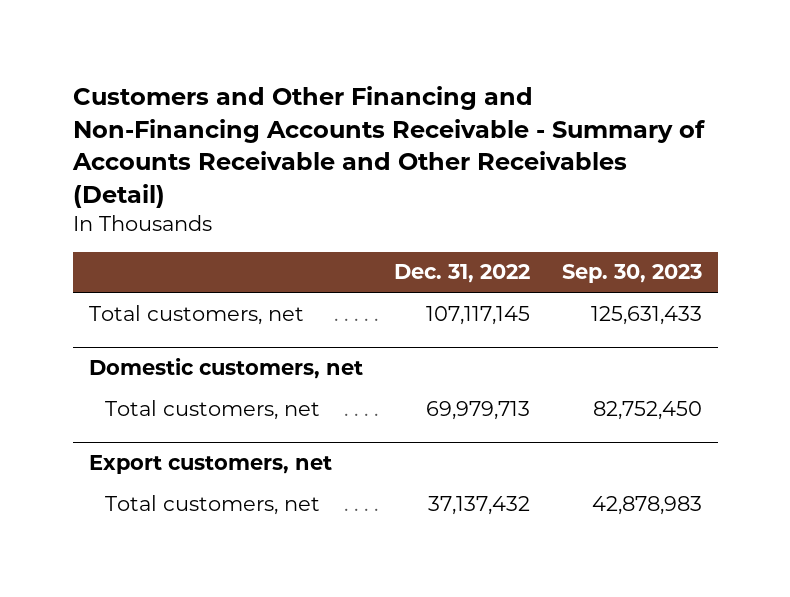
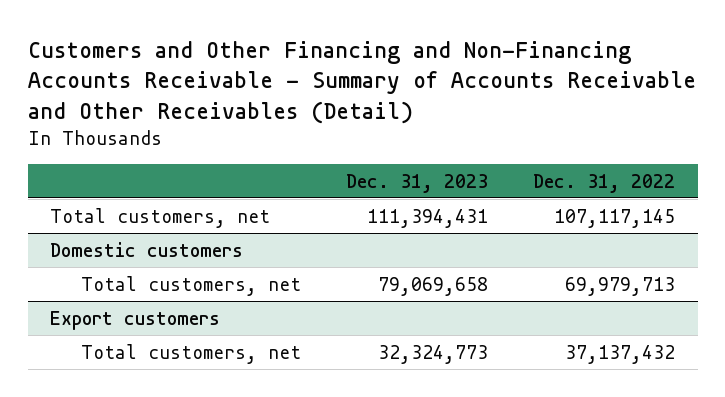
[561,264,702,284] Sep. 30, 2023 -> none
none -> [346,173,489,193] Dec. 31, 2023
[88,358,363,380] Domestic customers, net -> [50,241,244,257] Domestic customers
[88,455,332,475] Export customers, net -> [50,310,221,330] Export customers

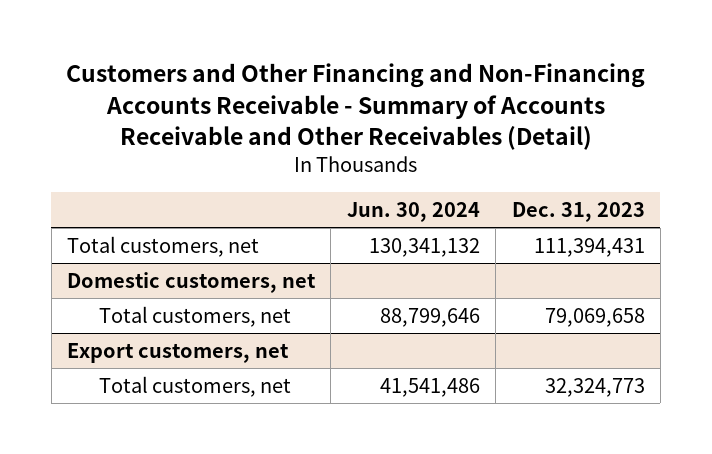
[533,173,676,193] Dec. 31, 2022 -> none
none -> [346,201,480,222] Jun. 30, 2024
[50,241,244,257] Domestic customers -> [67,271,317,293] Domestic customers, net
[50,310,221,330] Export customers -> [67,342,290,363] Export customers, net

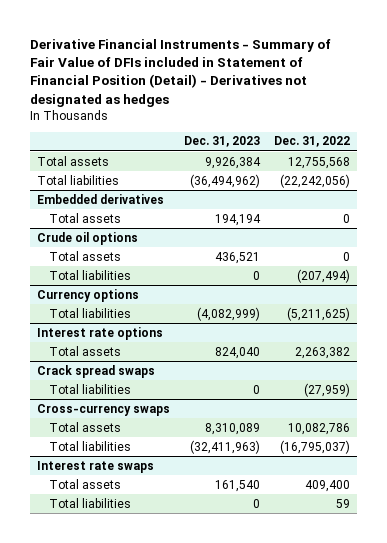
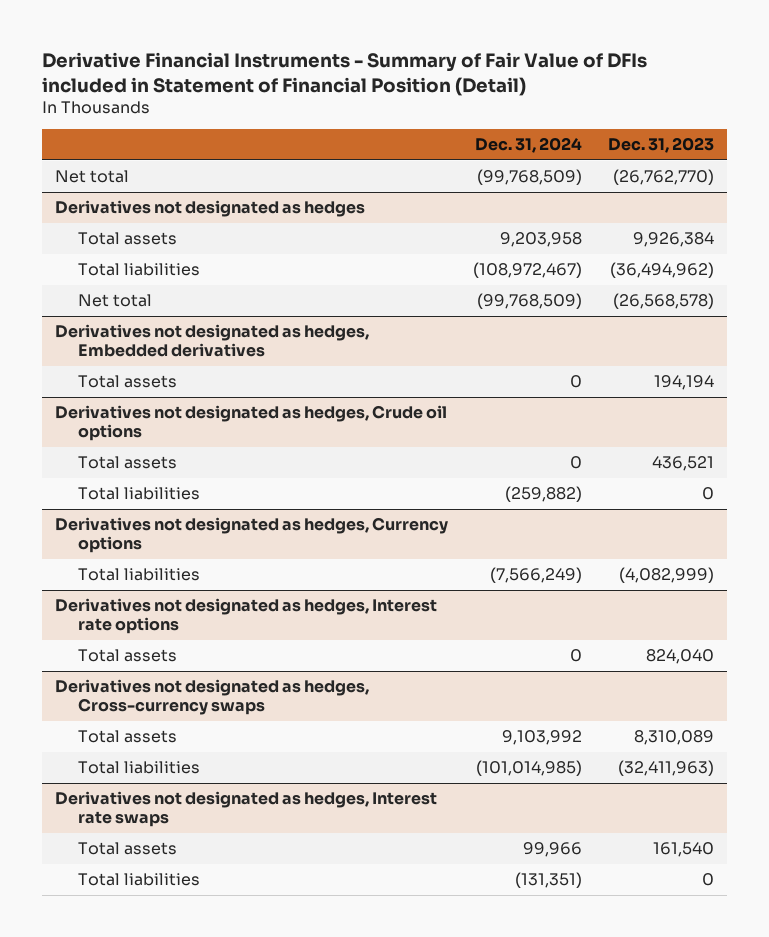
[30,38,332,107] Derivative Financial Instruments - Summary of Fair Value of DFIs included in Statement of Financial Position (Detail) - Derivatives not designated as hedges -> [42,51,648,96] Derivative Financial Instruments - Summary of Fair Value of DFIs included in Statement of Financial Position (Detail)
[274,136,351,148] Dec. 31, 2022 -> none
none -> [475,137,583,154] Dec. 31, 2024
none -> [54,170,129,184] Net total
none -> [54,200,365,218] Derivatives not designated as hedges
[37,193,165,204] Embedded derivatives -> none
none -> [78,294,153,308] Net total
none -> [54,324,369,358] Derivatives not designated as hedges, Embedded derivatives
[37,231,139,245] Crude oil options -> none
none -> [54,405,447,442] Derivatives not designated as hedges, Crude oil options
[37,288,140,302] Currency options -> none
none -> [54,517,448,554] Derivatives not designated as hedges, Currency options
[37,326,164,340] Interest rate options -> none
none -> [54,598,437,635] Derivatives not designated as hedges, Interest rate options
[37,364,156,378] Crack spread swaps -> none
[49,383,132,394] Total liabilities -> none
[37,403,171,416] Cross-currency swaps -> none
none -> [54,679,369,716] Derivatives not designated as hedges, Cross-currency swaps
[37,460,155,473] Interest rate swaps -> none
none -> [54,791,437,828] Derivatives not designated as hedges, Interest rate swaps

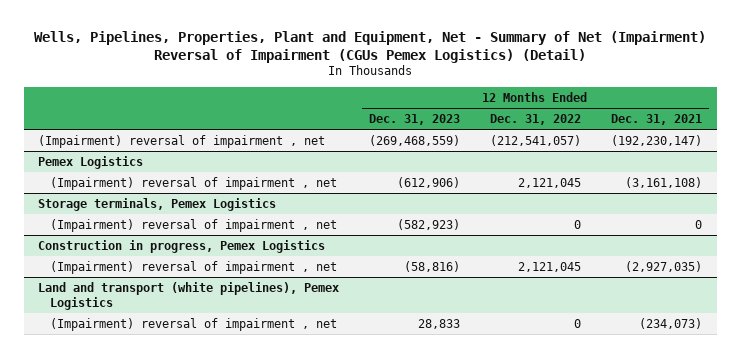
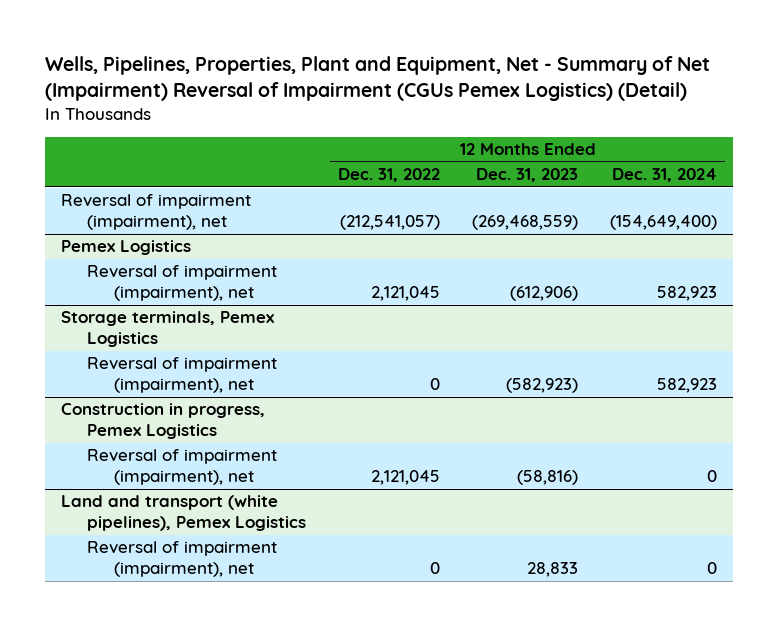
[610,114,702,126] Dec. 31, 2021 -> none
none -> [612,168,718,183] Dec. 31, 2024
[38,134,326,148] (Impairment) reversal of impairment , net -> [60,194,251,231] Reversal of impairment (impairment), net
[49,176,337,190] (Impairment) reversal of impairment , net -> [87,265,278,302] Reversal of impairment (impairment), net
[49,218,337,232] (Impairment) reversal of impairment , net -> [87,357,278,394] Reversal of impairment (impairment), net
[49,260,337,274] (Impairment) reversal of impairment , net -> [87,449,278,486] Reversal of impairment (impairment), net
[49,317,337,331] (Impairment) reversal of impairment , net -> [87,541,278,578] Reversal of impairment (impairment), net

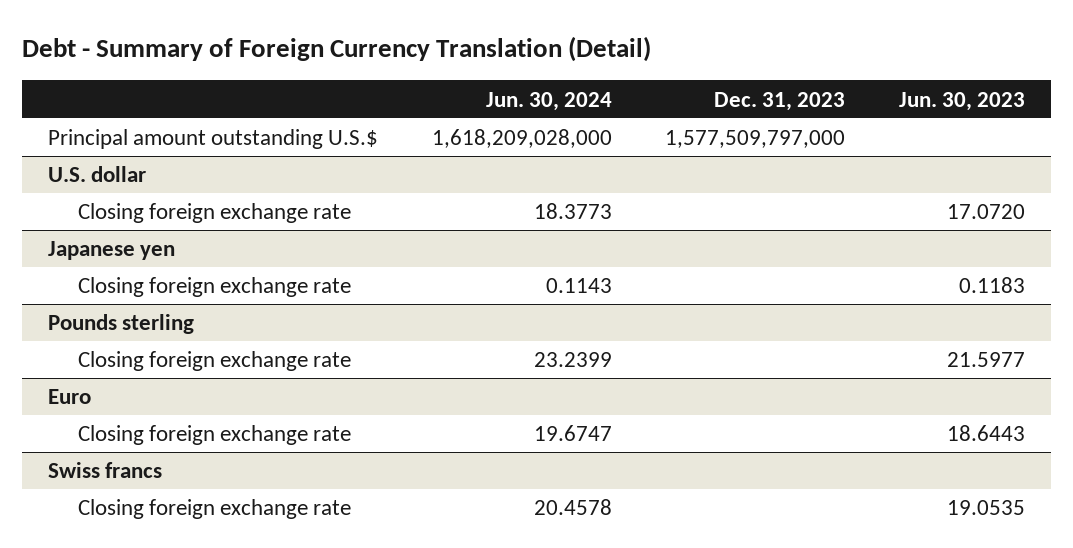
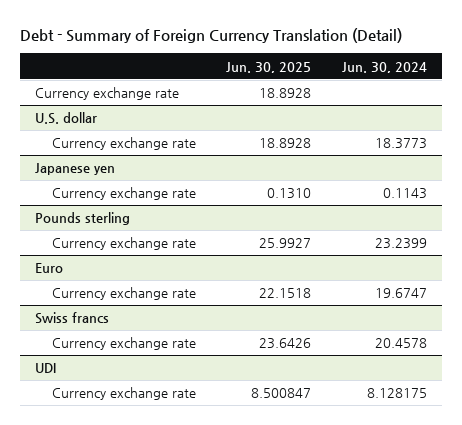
[714,91,846,111] Dec. 31, 2023 -> none
[898,91,1025,111] Jun. 30, 2023 -> none
none -> [226,61,312,73] Jun. 30, 2025
[48,129,379,150] Principal amount outstanding U.S.$ -> none
none -> [35,87,180,101] Currency exchange rate
[77,203,351,224] Closing foreign exchange rate -> [52,137,197,151] Currency exchange rate
[77,277,351,298] Closing foreign exchange rate -> [52,187,197,201] Currency exchange rate
[77,351,351,372] Closing foreign exchange rate -> [52,237,197,251] Currency exchange rate
[77,425,351,446] Closing foreign exchange rate -> [52,287,197,301] Currency exchange rate
[77,499,351,520] Closing foreign exchange rate -> [52,337,197,351] Currency exchange rate
none -> [35,363,57,374] UDI
none -> [52,387,197,401] Currency exchange rate

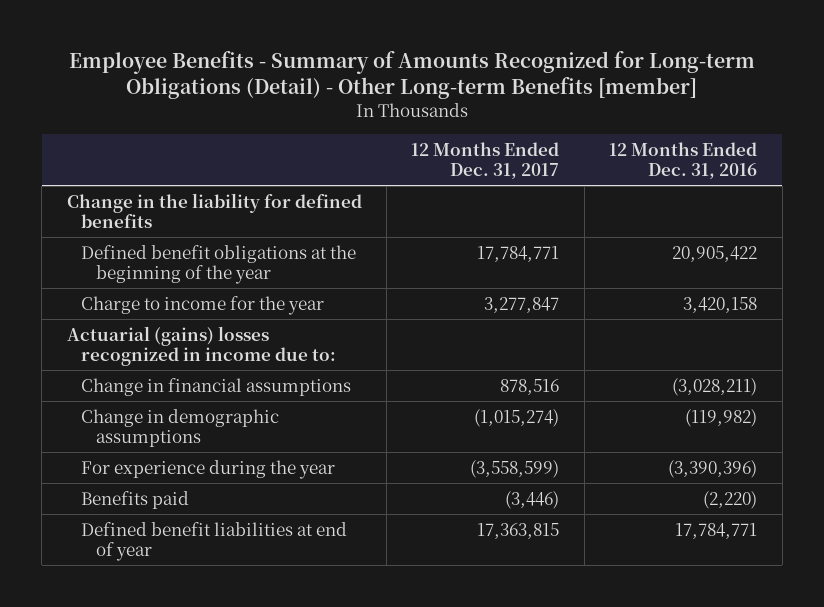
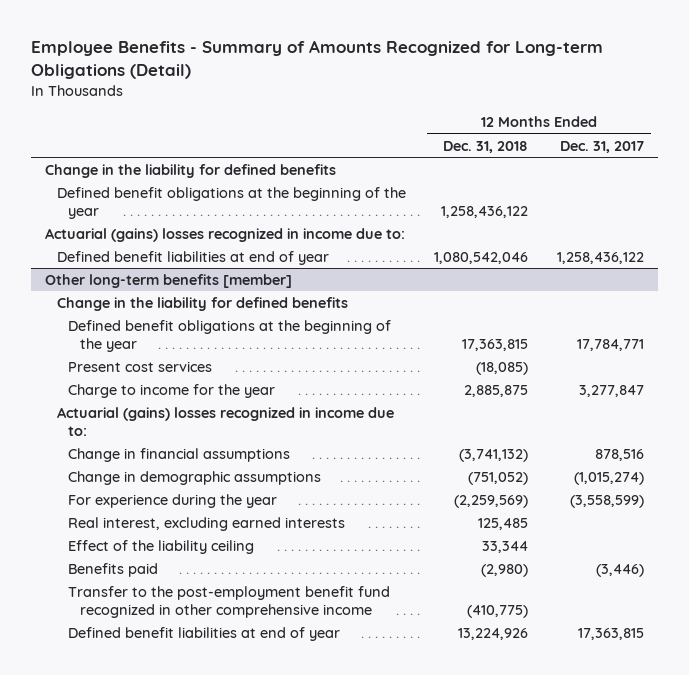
[68,50,755,100] Employee Benefits - Summary of Amounts Recognized for Long-term Obligations (Detail) - Other Long-term Benefits [member] -> [30,40,603,80] Employee Benefits - Summary of Amounts Recognized for Long-term Obligations (Detail)
[609,141,758,179] 12 Months Ended Dec. 31, 2016 -> none
none -> [443,140,529,153] Dec. 31, 2018
none -> [56,186,406,220] Defined benefit obligations at the beginning of the year
none -> [45,227,406,242] Actuarial (gains) losses recognized in income due to:
none -> [56,250,329,265] Defined benefit liabilities at end of year
none -> [45,273,293,288] Other long-term benefits [member]
none -> [56,296,348,311] Change in the liability for defined benefits
none -> [68,360,213,372] Present cost services
none -> [68,516,346,531] Real interest, excluding earned interests
none -> [68,539,255,554] Effect of the liability ceiling
none -> [68,585,391,619] Transfer to the post-employment benefit fund recognized in other comprehensive income

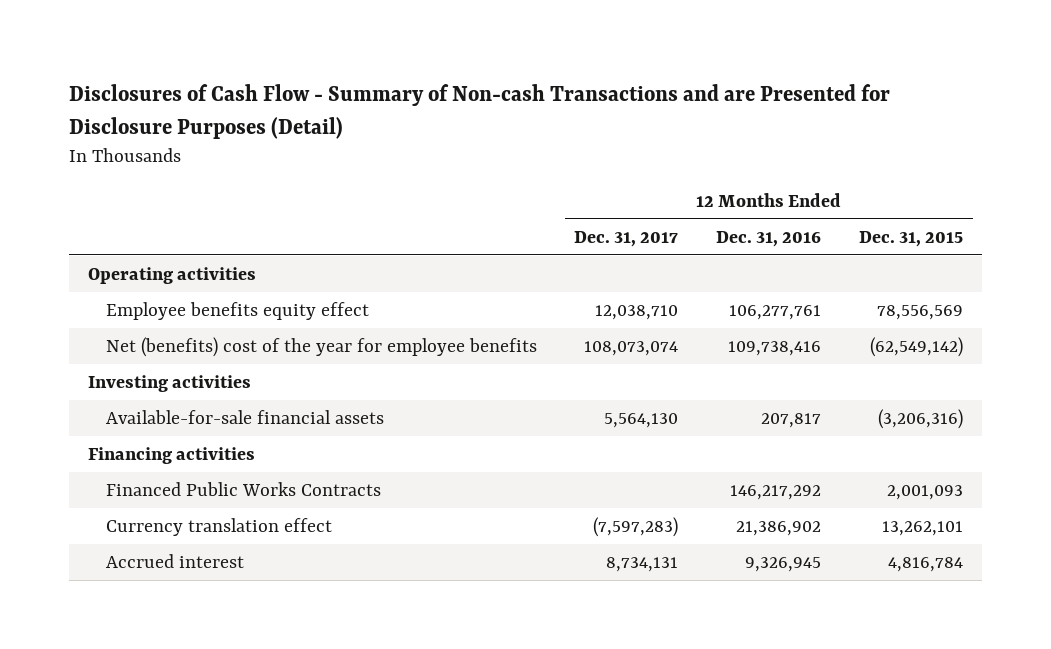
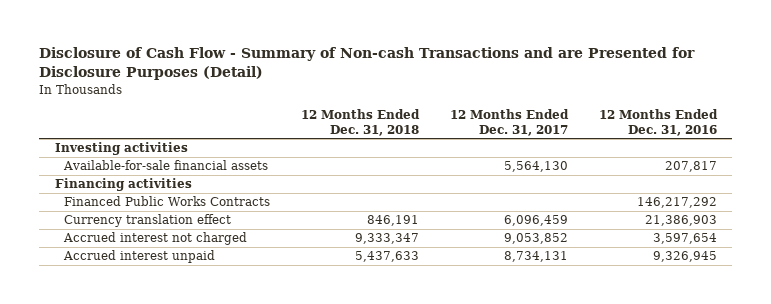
[68,84,890,139] Disclosures of Cash Flow - Summary of Non-cash Transactions and are Presented for Disclosure Purposes (Detail) -> [39,47,696,81] Disclosure of Cash Flow - Summary of Non-cash Transactions and are Presented for Disclosure Purposes (Detail)
[859,230,964,247] Dec. 31, 2015 -> none
none -> [300,109,420,136] 12 Months Ended Dec. 31, 2018
[87,266,256,284] Operating activities -> none
[105,301,369,320] Employee benefits equity effect -> none
[105,336,537,357] Net (benefits) cost of the year for employee benefits -> none
[593,516,679,537] (7,597,283) -> [503,215,568,227] 6,096,459
[736,520,822,536] 21,386,902 -> [644,215,717,227] 21,386,903
none -> [63,232,248,246] Accrued interest not charged
[105,553,244,568] Accrued interest -> [63,250,216,264] Accrued interest unpaid

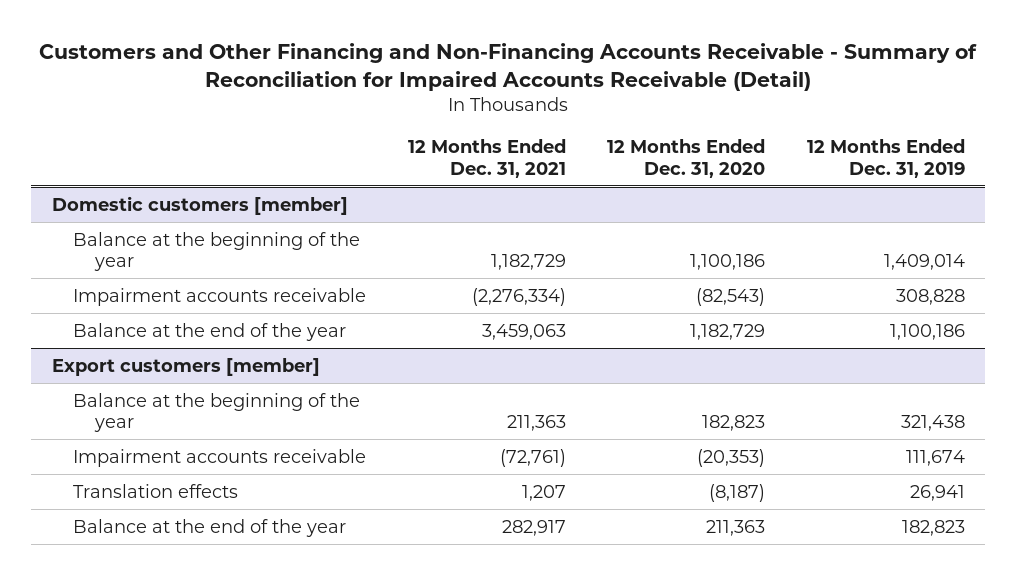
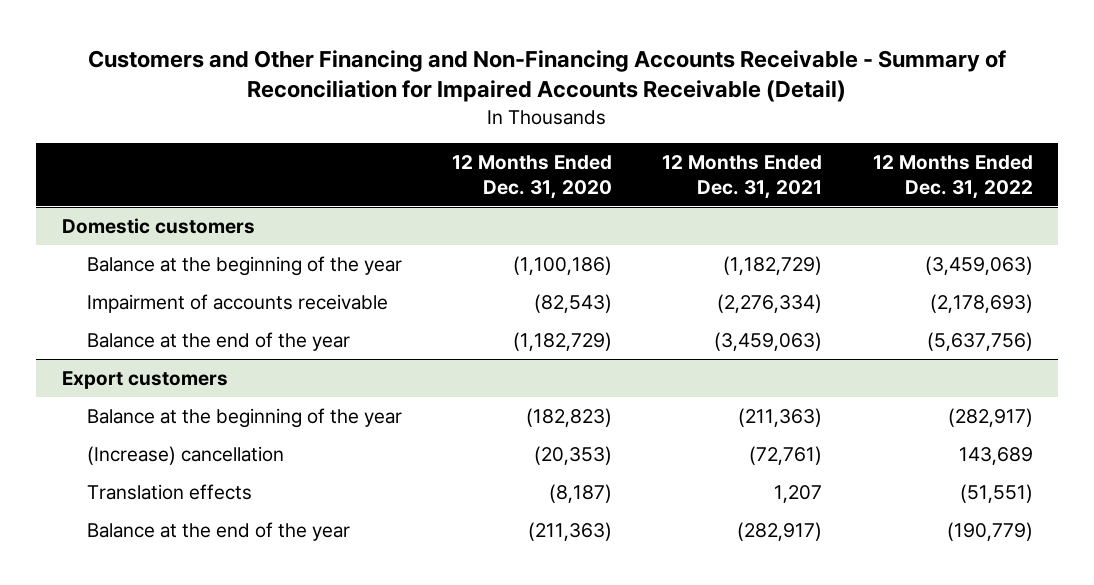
[806,139,965,178] 12 Months Ended Dec. 31, 2019 -> none
none -> [872,155,1033,199] 12 Months Ended Dec. 31, 2022
[51,195,348,215] Domestic customers [member] -> [61,217,255,234] Domestic customers
[490,254,566,271] 1,182,729 -> [723,255,823,275] (1,182,729)
[690,254,766,271] 1,100,186 -> [513,255,613,275] (1,100,186)
[73,287,367,306] Impairment accounts receivable -> [87,293,389,313] Impairment of accounts receivable
[481,323,566,340] 3,459,063 -> [714,331,823,351] (3,459,063)
[690,323,766,340] 1,182,729 -> [513,331,613,351] (1,182,729)
[51,357,320,376] Export customers [member] -> [61,370,228,389] Export customers
[506,415,566,432] 211,363 -> [738,407,823,427] (211,363)
[702,415,766,432] 182,823 -> [526,407,613,427] (182,823)
[73,448,367,467] Impairment accounts receivable -> [87,445,285,465] (Increase) cancellation
[501,519,566,536] 282,917 -> [737,521,823,541] (282,917)
[706,519,766,536] 211,363 -> [528,521,613,541] (211,363)

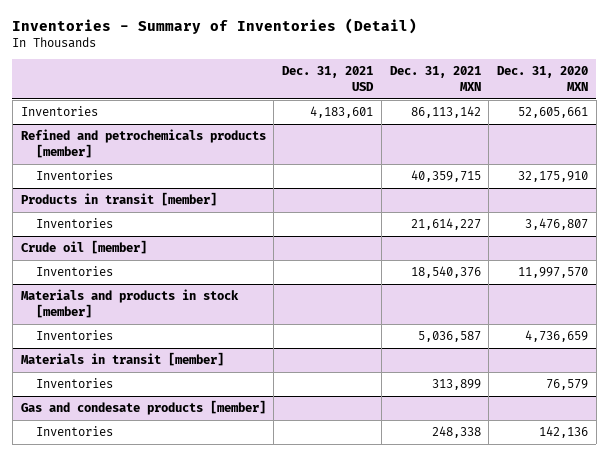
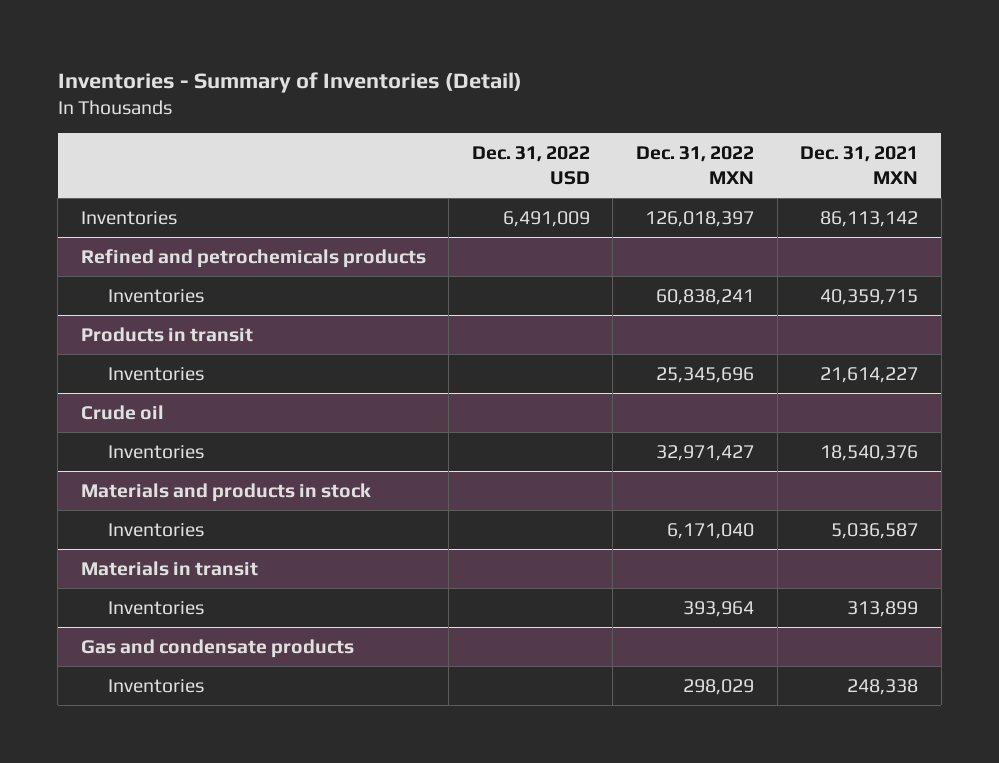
[282,66,375,91] Dec. 31, 2021 USD -> none
[497,66,589,91] Dec. 31, 2020 MXN -> none
none -> [471,145,590,185] Dec. 31, 2022 USD
none -> [636,145,755,184] Dec. 31, 2022 MXN
[20,129,266,158] Refined and petrochemicals products [member] -> [80,248,426,268] Refined and petrochemicals products
[20,192,217,207] Products in transit [member] -> [80,326,253,342] Products in transit
[20,240,147,255] Crude oil [member] -> [80,404,164,420] Crude oil
[20,289,239,318] Materials and products in stock [member] -> [80,482,371,502] Materials and products in stock
[20,352,224,367] Materials in transit [member] -> [80,560,258,576] Materials in transit
[20,400,266,416] Gas and condesate products [member] -> [80,638,354,658] Gas and condensate products

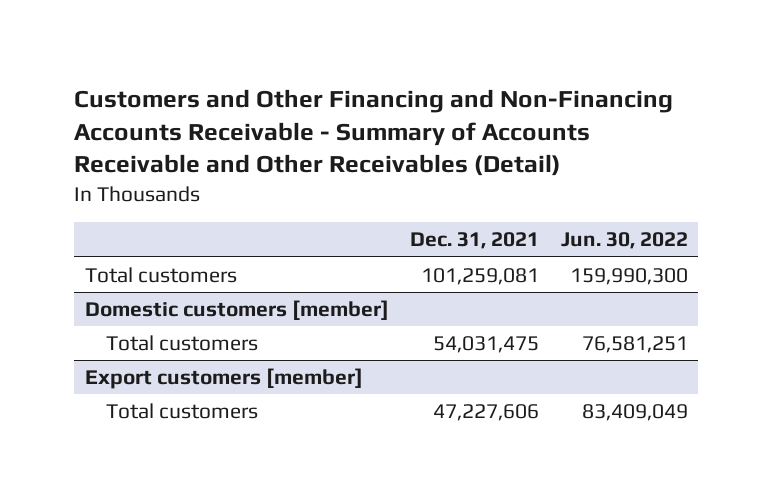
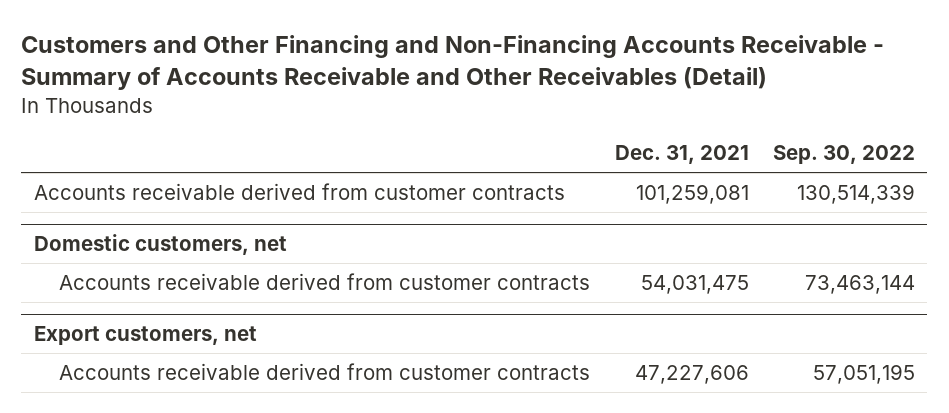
[560,232,688,250] Jun. 30, 2022 -> none
none -> [773,145,916,165] Sep. 30, 2022
[84,267,237,284] Total customers -> [33,182,565,200] Accounts receivable derived from customer contracts
[84,300,389,321] Domestic customers [member] -> [33,234,287,256] Domestic customers, net
[106,335,259,352] Total customers -> [59,272,591,290] Accounts receivable derived from customer contracts
[84,368,363,390] Export customers [member] -> [33,326,257,346] Export customers, net
[106,403,259,420] Total customers -> [59,362,591,380] Accounts receivable derived from customer contracts

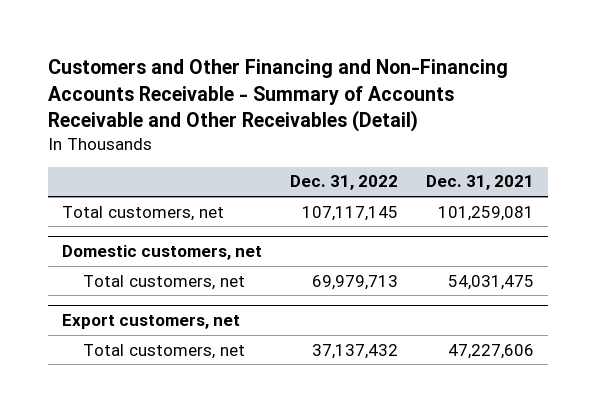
[773,145,916,165] Sep. 30, 2022 -> none
none -> [289,175,398,191] Dec. 31, 2022
[33,182,565,200] Accounts receivable derived from customer contracts -> [62,205,225,221] Total customers, net
[59,272,591,290] Accounts receivable derived from customer contracts -> [83,274,246,290] Total customers, net
[59,362,591,380] Accounts receivable derived from customer contracts -> [83,343,246,359] Total customers, net

